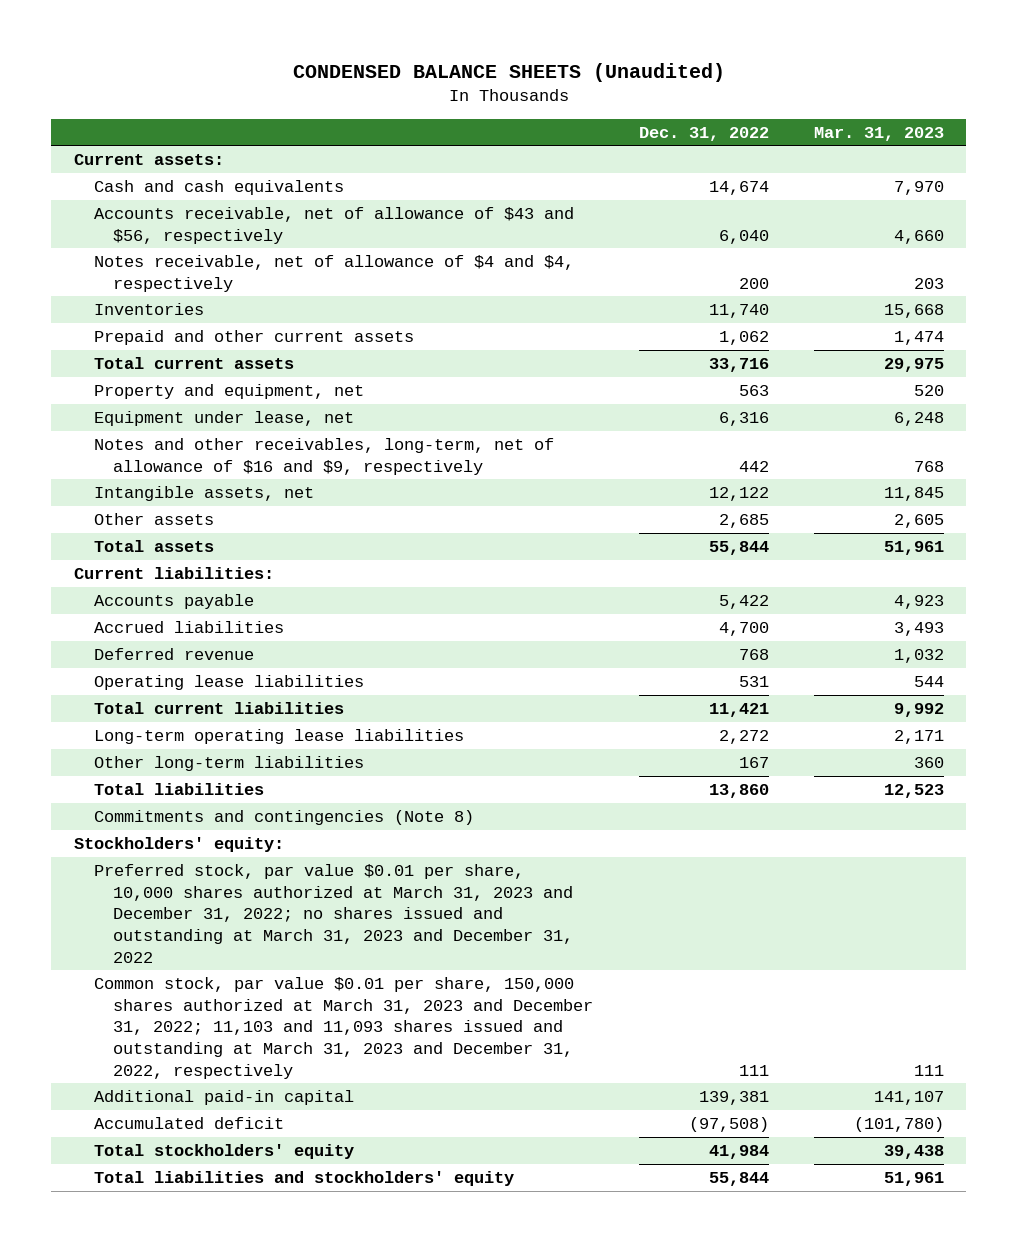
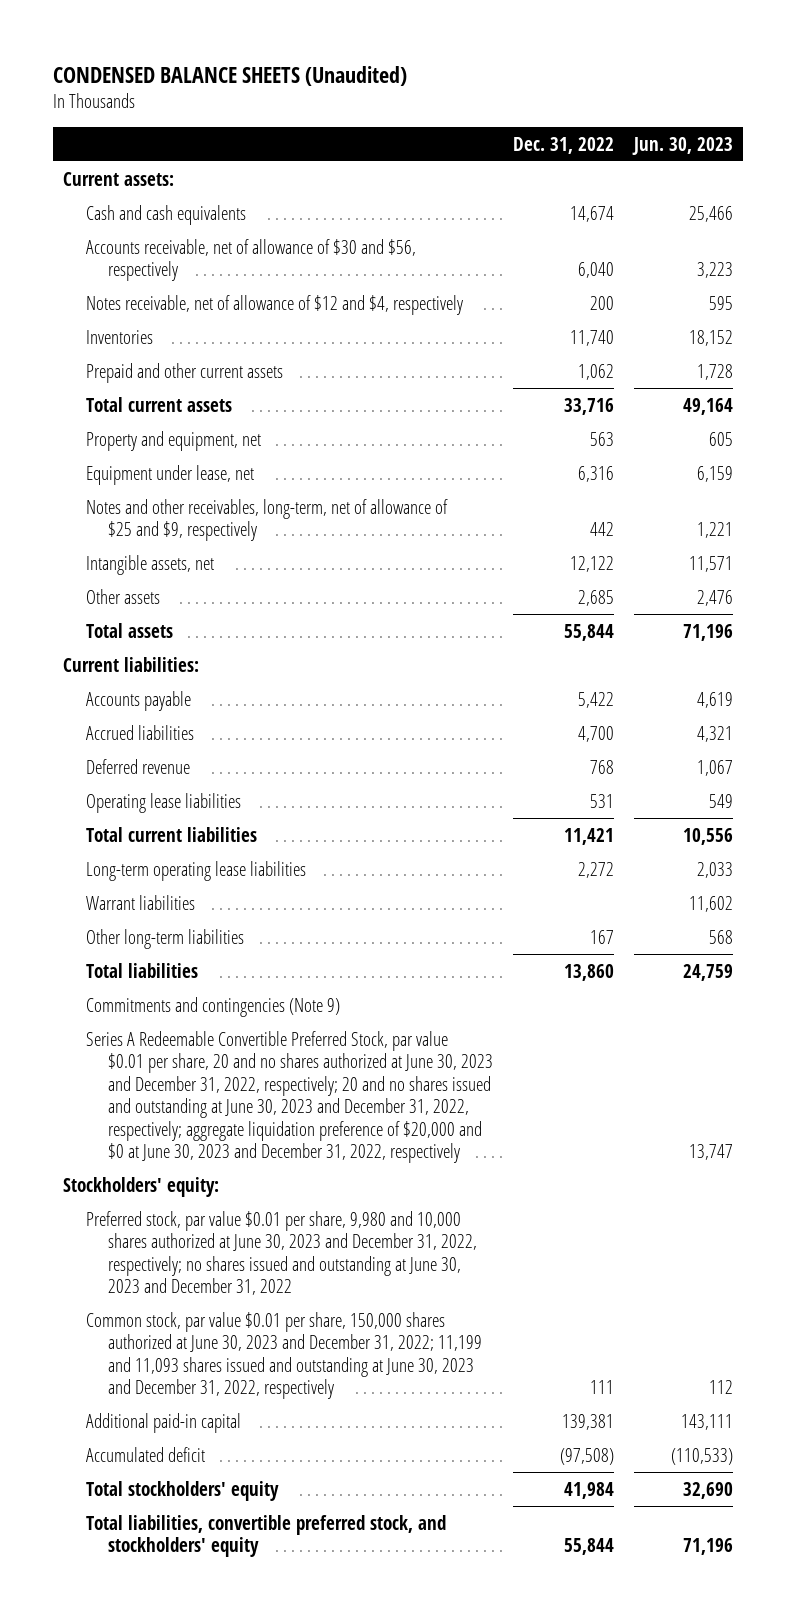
[813,126,944,141] Mar. 31, 2023 -> none
none -> [632,136,734,155] Jun. 30, 2023
[93,207,574,244] Accounts receivable, net of allowance of $43 and $56, respectively -> [85,238,416,282] Accounts receivable, net of allowance of $30 and $56, respectively
[93,255,574,292] Notes receivable, net of allowance of $4 and $4, respectively -> [85,294,463,315] Notes receivable, net of allowance of $12 and $4, respectively
[93,438,554,475] Notes and other receivables, long-term, net of allowance of $16 and $9, respectively -> [85,498,448,542] Notes and other receivables, long-term, net of allowance of $25 and $9, respectively
none -> [85,894,195,910] Warrant liabilities
[93,810,474,826] Commitments and contingencies (Note 8) -> [85,996,340,1017] Commitments and contingencies (Note 9)
none -> [85,1030,494,1163] Series A Redeemable Convertible Preferred Stock, par value $0.01 per share, 20 and no shares authorized at June 30, 2023 and December 31, 2022, respectively; 20 and no shares issued and outstanding at June 30, 2023 and December 31, 2022, respectively; aggregate liquidation preference of $20,000 and $0 at June 30, 2023 and December 31, 2022, respectively
[93,864,574,963] Preferred stock, par value $0.01 per share, 10,000 shares authorized at March 31, 2023 and December 31, 2022; no shares issued and outstanding at March 31, 2023 and December 31, 2022 -> [85,1210,478,1296] Preferred stock, par value $0.01 per share, 9,980 and 10,000 shares authorized at June 30, 2023 and December 31, 2022, respectively; no shares issued and outstanding at June 30, 2023 and December 31, 2022
[93,977,594,1079] Common stock, par value $0.01 per share, 150,000 shares authorized at March 31, 2023 and December 31, 2022; 11,103 and 11,093 shares issued and outstanding at March 31, 2023 and December 31, 2022, respectively -> [85,1311,483,1400] Common stock, par value $0.01 per share, 150,000 shares authorized at June 30, 2023 and December 31, 2022; 11,199 and 11,093 shares issued and outstanding at June 30, 2023 and December 31, 2022, respectively
[93,1171,514,1187] Total liabilities and stockholders' equity -> [85,1514,446,1558] Total liabilities, convertible preferred stock, and stockholders' equity

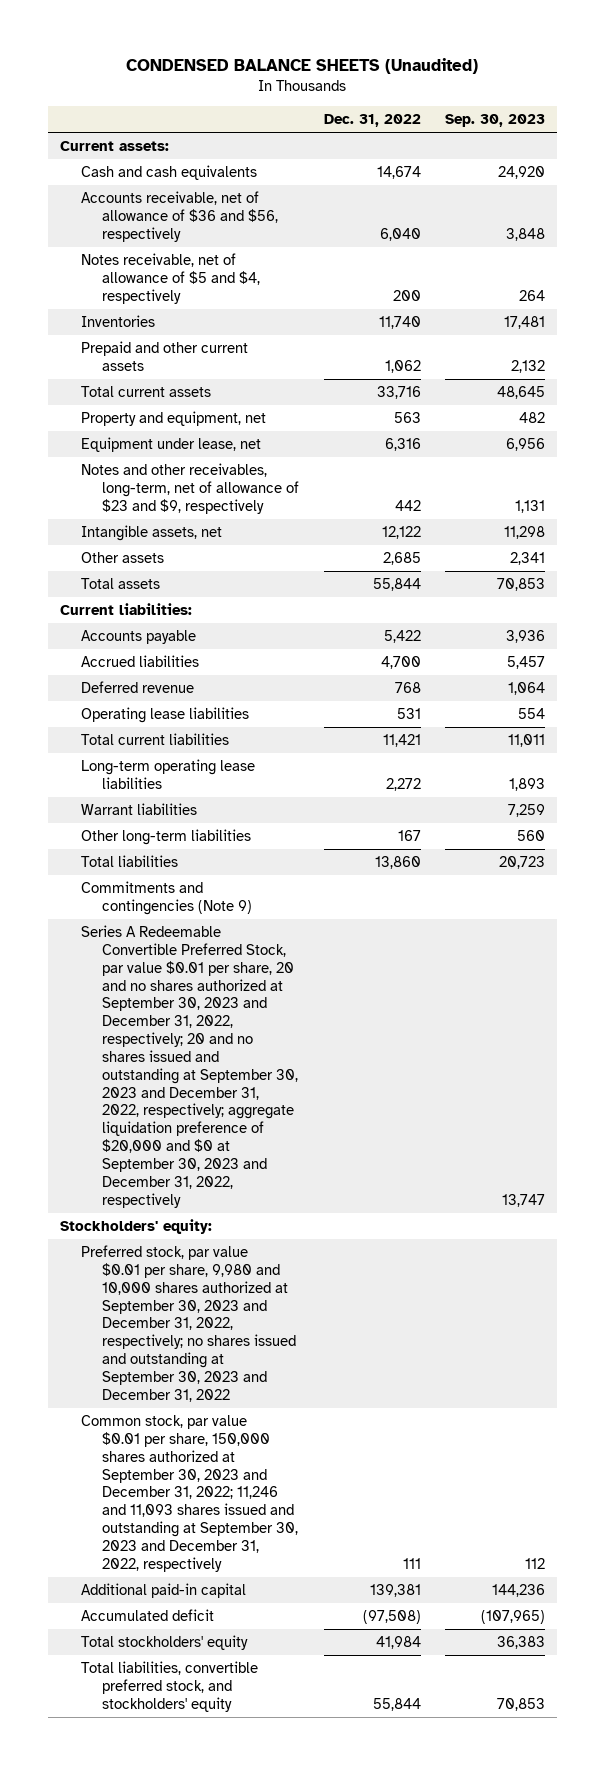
[632,136,734,155] Jun. 30, 2023 -> none
none -> [444,114,545,128] Sep. 30, 2023
[85,238,416,282] Accounts receivable, net of allowance of $30 and $56, respectively -> [81,191,279,242] Accounts receivable, net of allowance of $36 and $56, respectively
[85,294,463,315] Notes receivable, net of allowance of $12 and $4, respectively -> [81,253,261,304] Notes receivable, net of allowance of $5 and $4, respectively
[85,498,448,542] Notes and other receivables, long-term, net of allowance of $25 and $9, respectively -> [81,463,300,514] Notes and other receivables, long-term, net of allowance of $23 and $9, respectively
[85,1030,494,1163] Series A Redeemable Convertible Preferred Stock, par value $0.01 per share, 20 and no shares authorized at June 30, 2023 and December 31, 2022, respectively; 20 and no shares issued and outstanding at June 30, 2023 and December 31, 2022, respectively; aggregate liquidation preference of $20,000 and $0 at June 30, 2023 and December 31, 2022, respectively -> [81,925,299,1208] Series A Redeemable Convertible Preferred Stock, par value $0.01 per share, 20 and no shares authorized at September 30, 2023 and December 31, 2022, respectively; 20 and no shares issued and outstanding at September 30, 2023 and December 31, 2022, respectively; aggregate liquidation preference of $20,000 and $0 at September 30, 2023 and December 31, 2022, respectively
[85,1210,478,1296] Preferred stock, par value $0.01 per share, 9,980 and 10,000 shares authorized at June 30, 2023 and December 31, 2022, respectively; no shares issued and outstanding at June 30, 2023 and December 31, 2022 -> [81,1245,297,1402] Preferred stock, par value $0.01 per share, 9,980 and 10,000 shares authorized at September 30, 2023 and December 31, 2022, respectively; no shares issued and outstanding at September 30, 2023 and December 31, 2022
[85,1311,483,1400] Common stock, par value $0.01 per share, 150,000 shares authorized at June 30, 2023 and December 31, 2022; 11,199 and 11,093 shares issued and outstanding at June 30, 2023 and December 31, 2022, respectively -> [81,1415,299,1572] Common stock, par value $0.01 per share, 150,000 shares authorized at September 30, 2023 and December 31, 2022; 11,246 and 11,093 shares issued and outstanding at September 30, 2023 and December 31, 2022, respectively

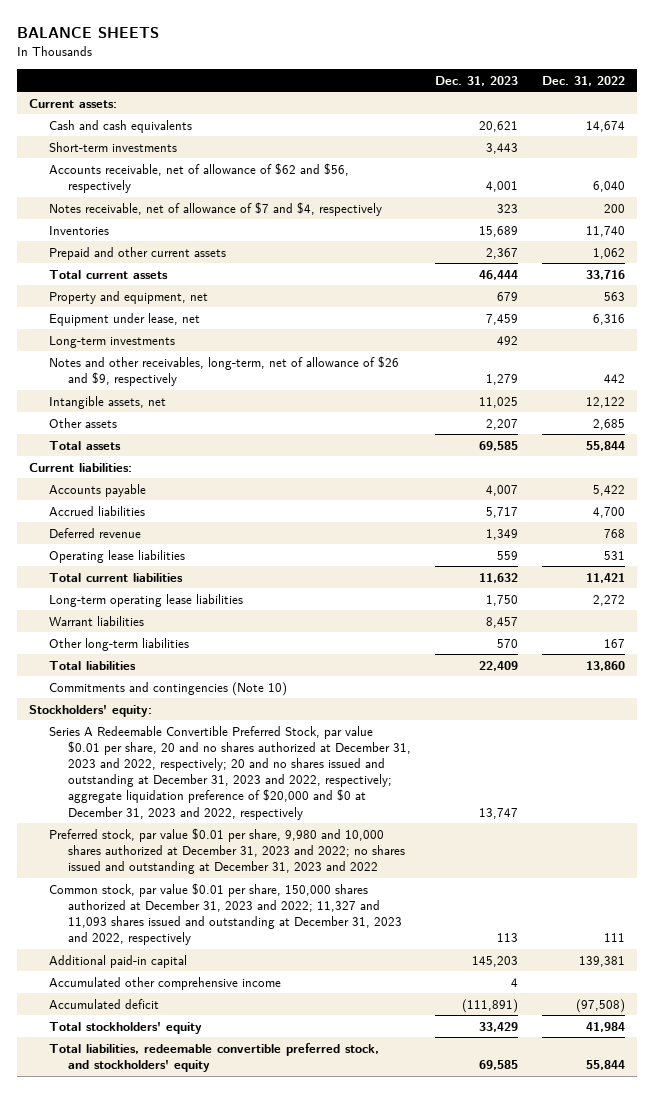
[126,57,479,74] CONDENSED BALANCE SHEETS (Unaudited) -> [17,26,160,38] BALANCE SHEETS
[444,114,545,128] Sep. 30, 2023 -> none
none -> [435,75,519,86] Dec. 31, 2023
none -> [48,141,177,152] Short-term investments
[81,191,279,242] Accounts receivable, net of allowance of $36 and $56, respectively -> [48,162,349,193] Accounts receivable, net of allowance of $62 and $56, respectively
[81,253,261,304] Notes receivable, net of allowance of $5 and $4, respectively -> [48,201,382,216] Notes receivable, net of allowance of $7 and $4, respectively
none -> [48,335,175,348] Long-term investments
[81,463,300,514] Notes and other receivables, long-term, net of allowance of $23 and $9, respectively -> [48,355,399,386] Notes and other receivables, long-term, net of allowance of $26 and $9, respectively
[81,925,299,1208] Series A Redeemable Convertible Preferred Stock, par value $0.01 per share, 20 and no shares authorized at September 30, 2023 and December 31, 2022, respectively; 20 and no shares issued and outstanding at September 30, 2023 and December 31, 2022, respectively; aggregate liquidation preference of $20,000 and $0 at September 30, 2023 and December 31, 2022, respectively -> none
[81,881,253,915] Commitments and contingencies (Note 9) -> [48,681,287,696] Commitments and contingencies (Note 10)
none -> [48,725,412,820] Series A Redeemable Convertible Preferred Stock, par value $0.01 per share, 20 and no shares authorized at December 31, 2023 and 2022, respectively; 20 and no shares issued and outstanding at December 31, 2023 and 2022, respectively; aggregate liquidation preference of $20,000 and $0 at December 31, 2023 and 2022, respectively
[81,1245,297,1402] Preferred stock, par value $0.01 per share, 9,980 and 10,000 shares authorized at September 30, 2023 and December 31, 2022, respectively; no shares issued and outstanding at September 30, 2023 and December 31, 2022 -> [48,827,406,875] Preferred stock, par value $0.01 per share, 9,980 and 10,000 shares authorized at December 31, 2023 and 2022; no shares issued and outstanding at December 31, 2023 and 2022
[81,1415,299,1572] Common stock, par value $0.01 per share, 150,000 shares authorized at September 30, 2023 and December 31, 2022; 11,246 and 11,093 shares issued and outstanding at September 30, 2023 and December 31, 2022, respectively -> [48,882,403,946] Common stock, par value $0.01 per share, 150,000 shares authorized at December 31, 2023 and 2022; 11,327 and 11,093 shares issued and outstanding at December 31, 2023 and 2022, respectively
none -> [48,976,281,990] Accumulated other comprehensive income
[81,1661,259,1712] Total liabilities, convertible preferred stock, and stockholders' equity -> [48,1042,379,1072] Total liabilities, redeemable convertible preferred stock, and stockholders' equity

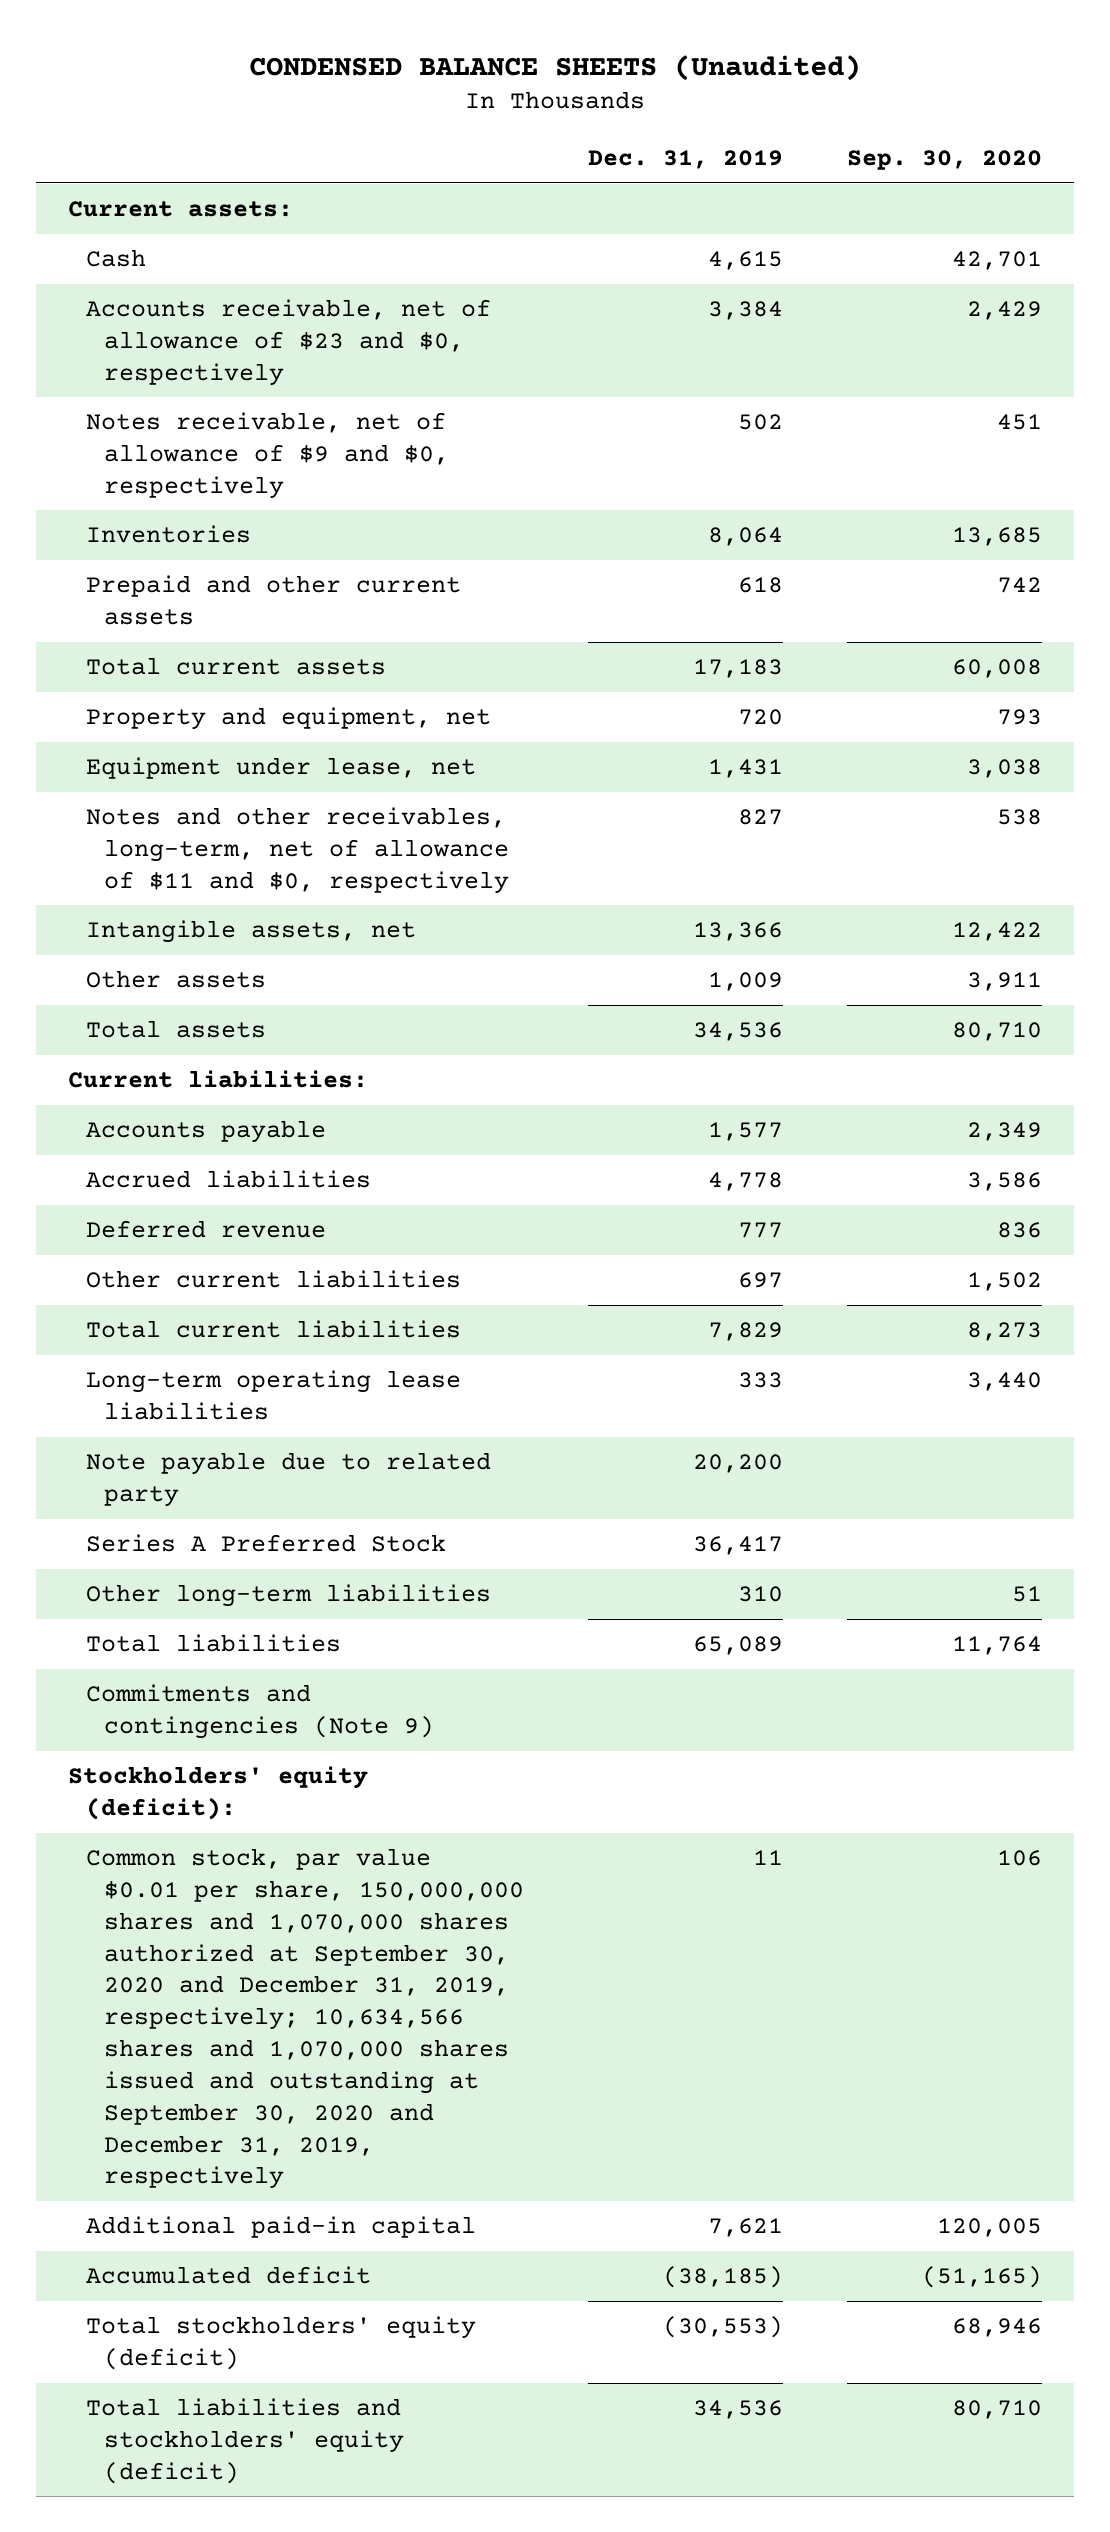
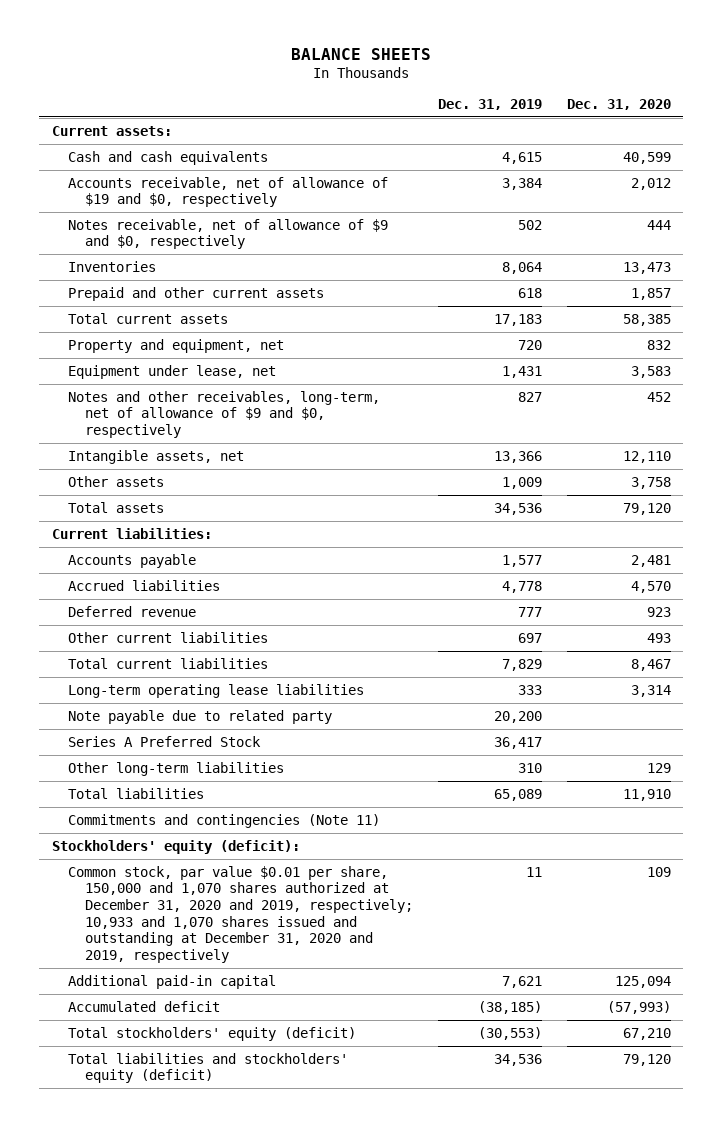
[249,54,862,81] CONDENSED BALANCE SHEETS (Unaudited) -> [291,47,432,60] BALANCE SHEETS
[847,150,1043,171] Sep. 30, 2020 -> none
none -> [566,98,671,110] Dec. 31, 2020
[86,249,147,268] Cash -> [68,150,269,165] Cash and cash equivalents
[86,299,492,386] Accounts receivable, net of allowance of $23 and $0, respectively -> [68,176,389,208] Accounts receivable, net of allowance of $19 and $0, respectively
[86,807,510,894] Notes and other receivables, long-term, net of allowance of $11 and $0, respectively -> [68,390,381,438] Notes and other receivables, long-term, net of allowance of $9 and $0, respectively
[86,1684,435,1739] Commitments and contingencies (Note 9) -> [68,813,381,828] Commitments and contingencies (Note 11)
[86,1848,525,2190] Common stock, par value $0.01 per share, 150,000,000 shares and 1,070,000 shares authorized at September 30, 2020 and December 31, 2019, respectively; 10,634,566 shares and 1,070,000 shares issued and outstanding at September 30, 2020 and December 31, 2019, respectively -> [68,865,414,963] Common stock, par value $0.01 per share, 150,000 and 1,070 shares authorized at December 31, 2020 and 2019, respectively; 10,933 and 1,070 shares issued and outstanding at December 31, 2020 and 2019, respectively

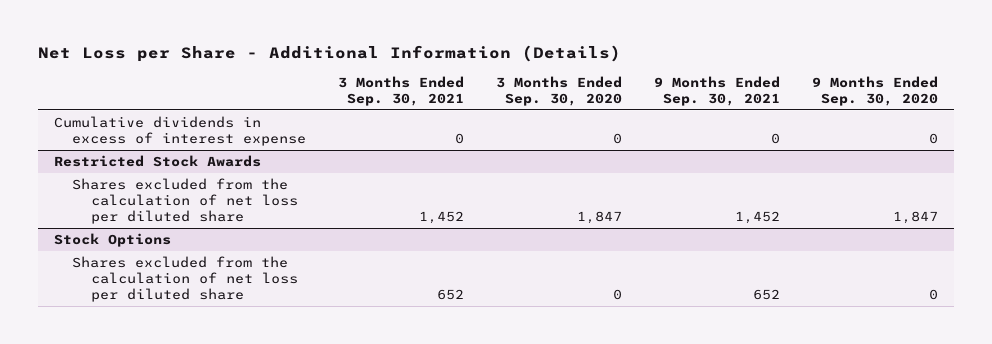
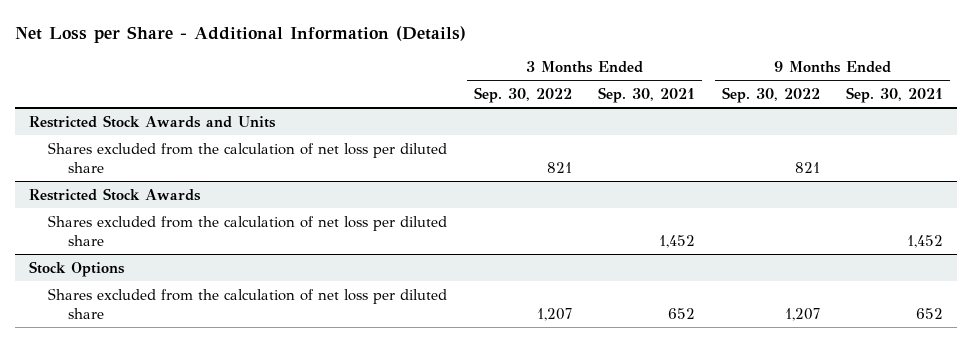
[495,75,622,106] 3 Months Ended Sep. 30, 2020 -> none
[811,75,938,106] 9 Months Ended Sep. 30, 2020 -> none
none -> [473,87,572,104] Sep. 30, 2022
none -> [721,87,820,104] Sep. 30, 2022
[53,115,307,146] Cumulative dividends in excess of interest expense -> none
none -> [28,114,276,128] Restricted Stock Awards and Units
none -> [48,141,448,173] Shares excluded from the calculation of net loss per diluted share

